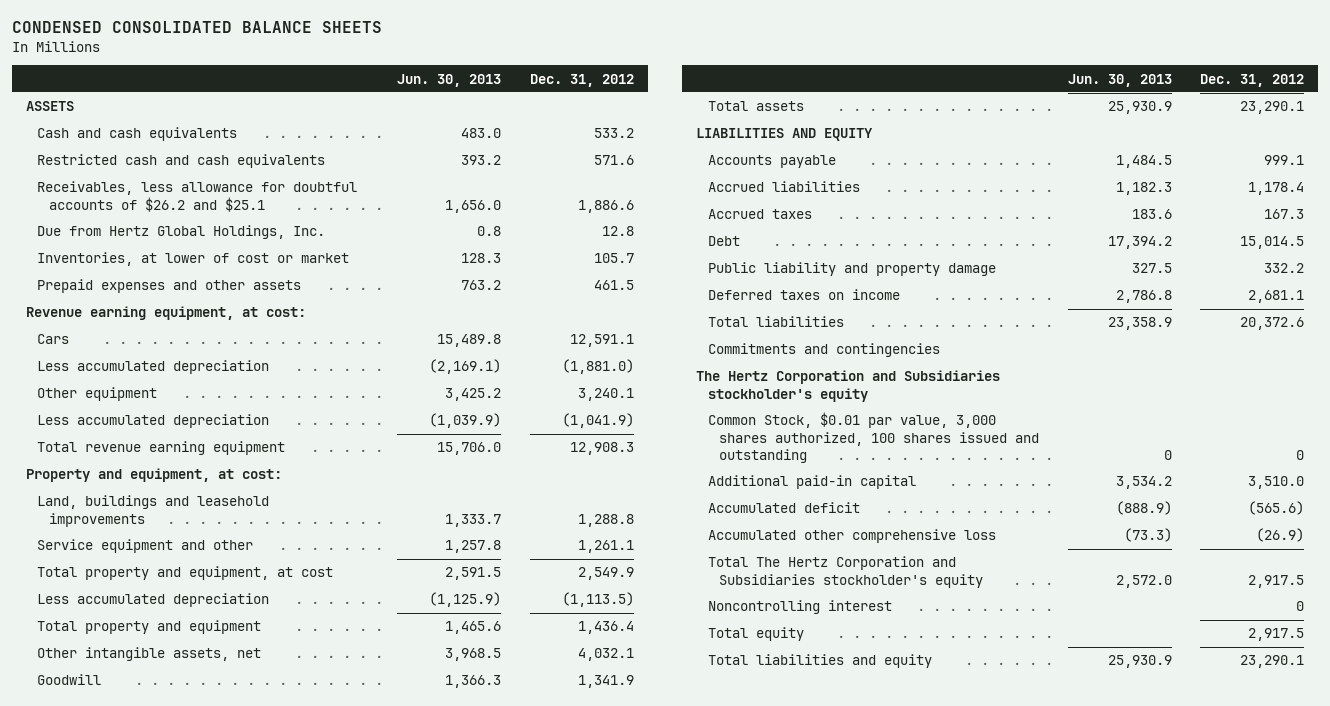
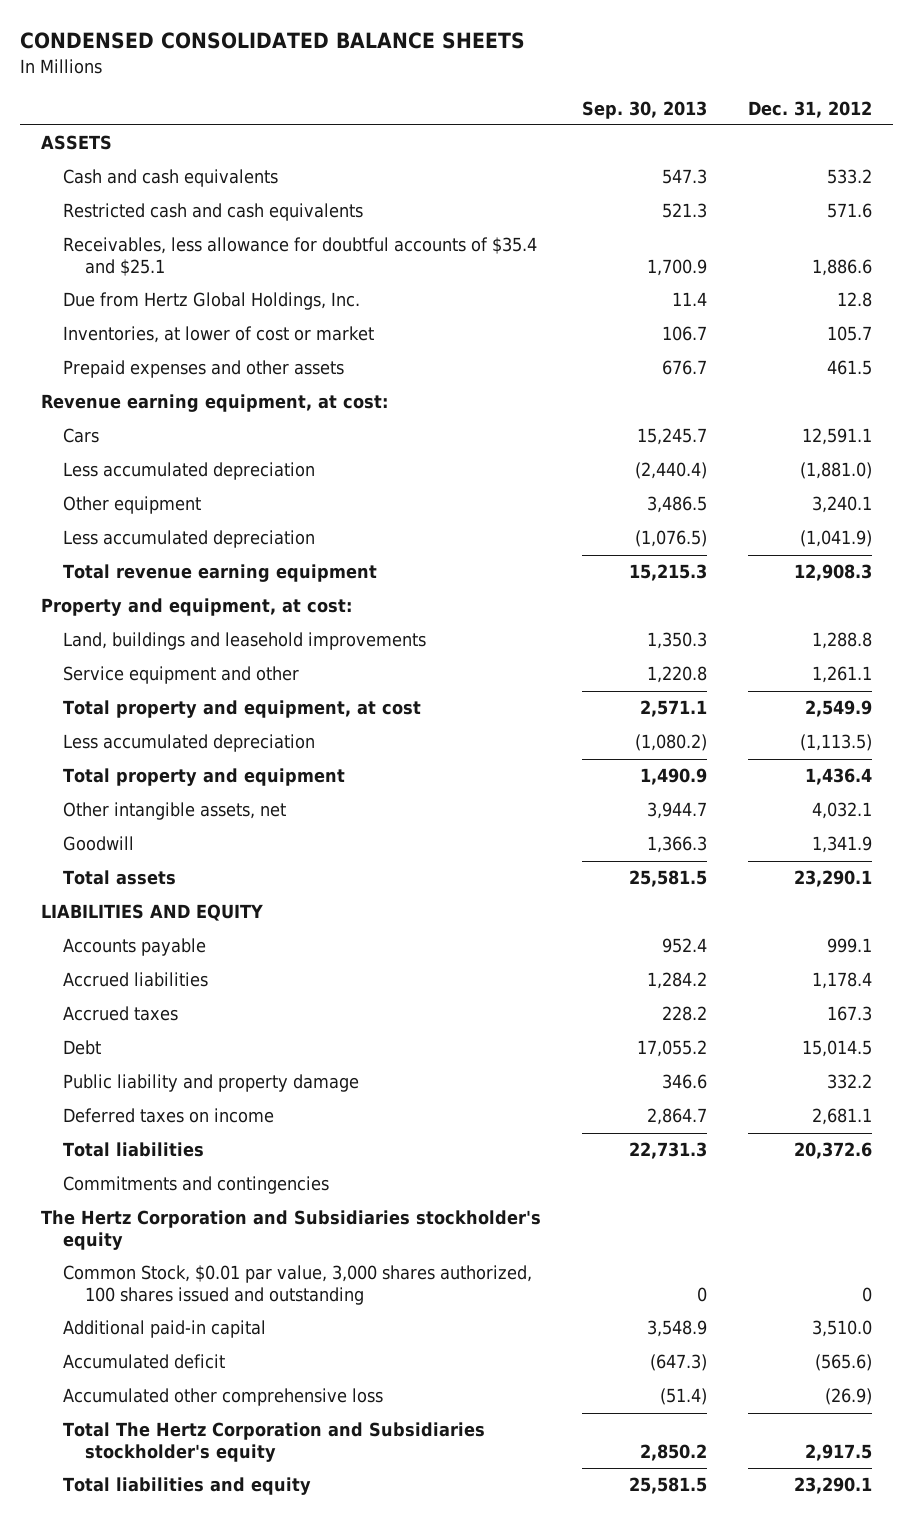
[397,73,502,87] Jun. 30, 2013 -> none
none -> [581,100,707,119] Sep. 30, 2013
[37,181,358,212] Receivables, less allowance for doubtful accounts of $26.2 and $25.1 -> [62,237,537,276] Receivables, less allowance for doubtful accounts of $35.4 and $25.1
[707,600,892,615] Noncontrolling interest -> none
[707,627,804,642] Total equity -> none

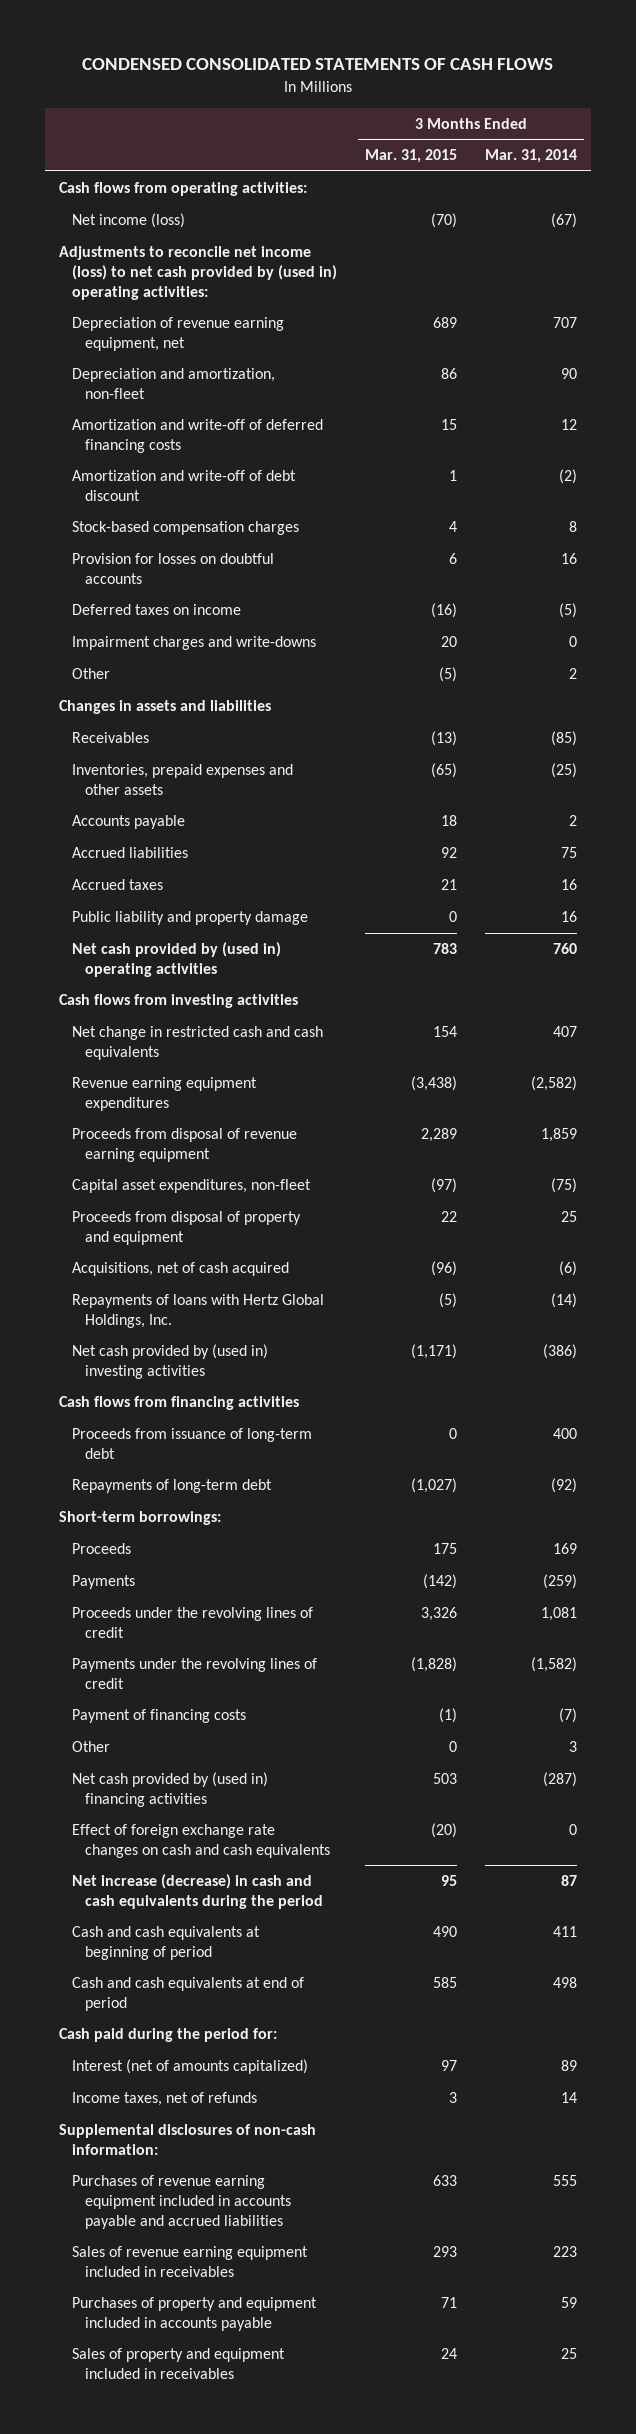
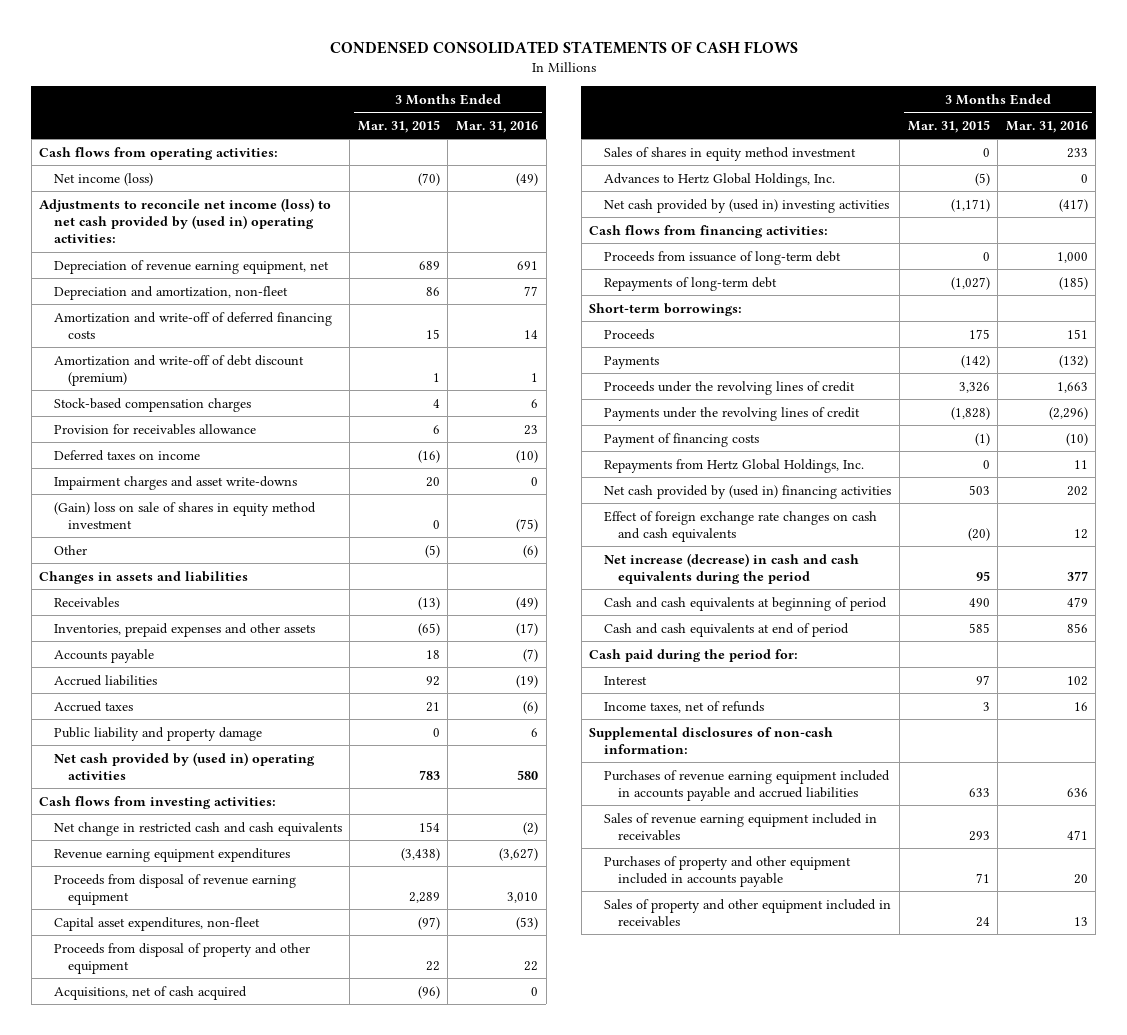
[484,149,577,164] Mar. 31, 2014 -> none
none -> [455,120,538,133] Mar. 31, 2016
[72,469,297,501] Amortization and write-off of debt discount -> [53,354,304,386] Amortization and write-off of debt discount (premium)
[72,552,275,584] Provision for losses on doubtful accounts -> [53,423,256,435] Provision for receivables allowance
[72,635,317,650] Impairment charges and write-downs -> [53,475,297,490] Impairment charges and asset write-downs
none -> [53,501,316,529] (Gain) loss on sale of shares in equity method investment
[59,993,299,1008] Cash flows from investing activities -> [39,795,277,809] Cash flows from investing activities:
[72,1210,302,1245] Proceeds from disposal of property and equipment -> [53,942,310,974] Proceeds from disposal of property and other equipment
none -> [603,146,856,161] Sales of shares in equity method investment
[72,1293,325,1328] Repayments of loans with Hertz Global Holdings, Inc. -> [603,172,835,187] Advances to Hertz Global Holdings, Inc.
[59,1395,300,1410] Cash flows from financing activities -> [589,224,829,238] Cash flows from financing activities:
[72,1740,111,1752] Other -> none
none -> [603,458,864,473] Repayments from Hertz Global Holdings, Inc.
[72,2058,309,2074] Interest (net of amounts capitalized) -> [603,675,647,685] Interest
[72,2296,318,2331] Purchases of property and equipment included in accounts payable -> [603,855,851,887] Purchases of property and other equipment included in accounts payable
[72,2347,286,2379] Sales of property and equipment included in receivables -> [603,898,891,927] Sales of property and other equipment included in receivables

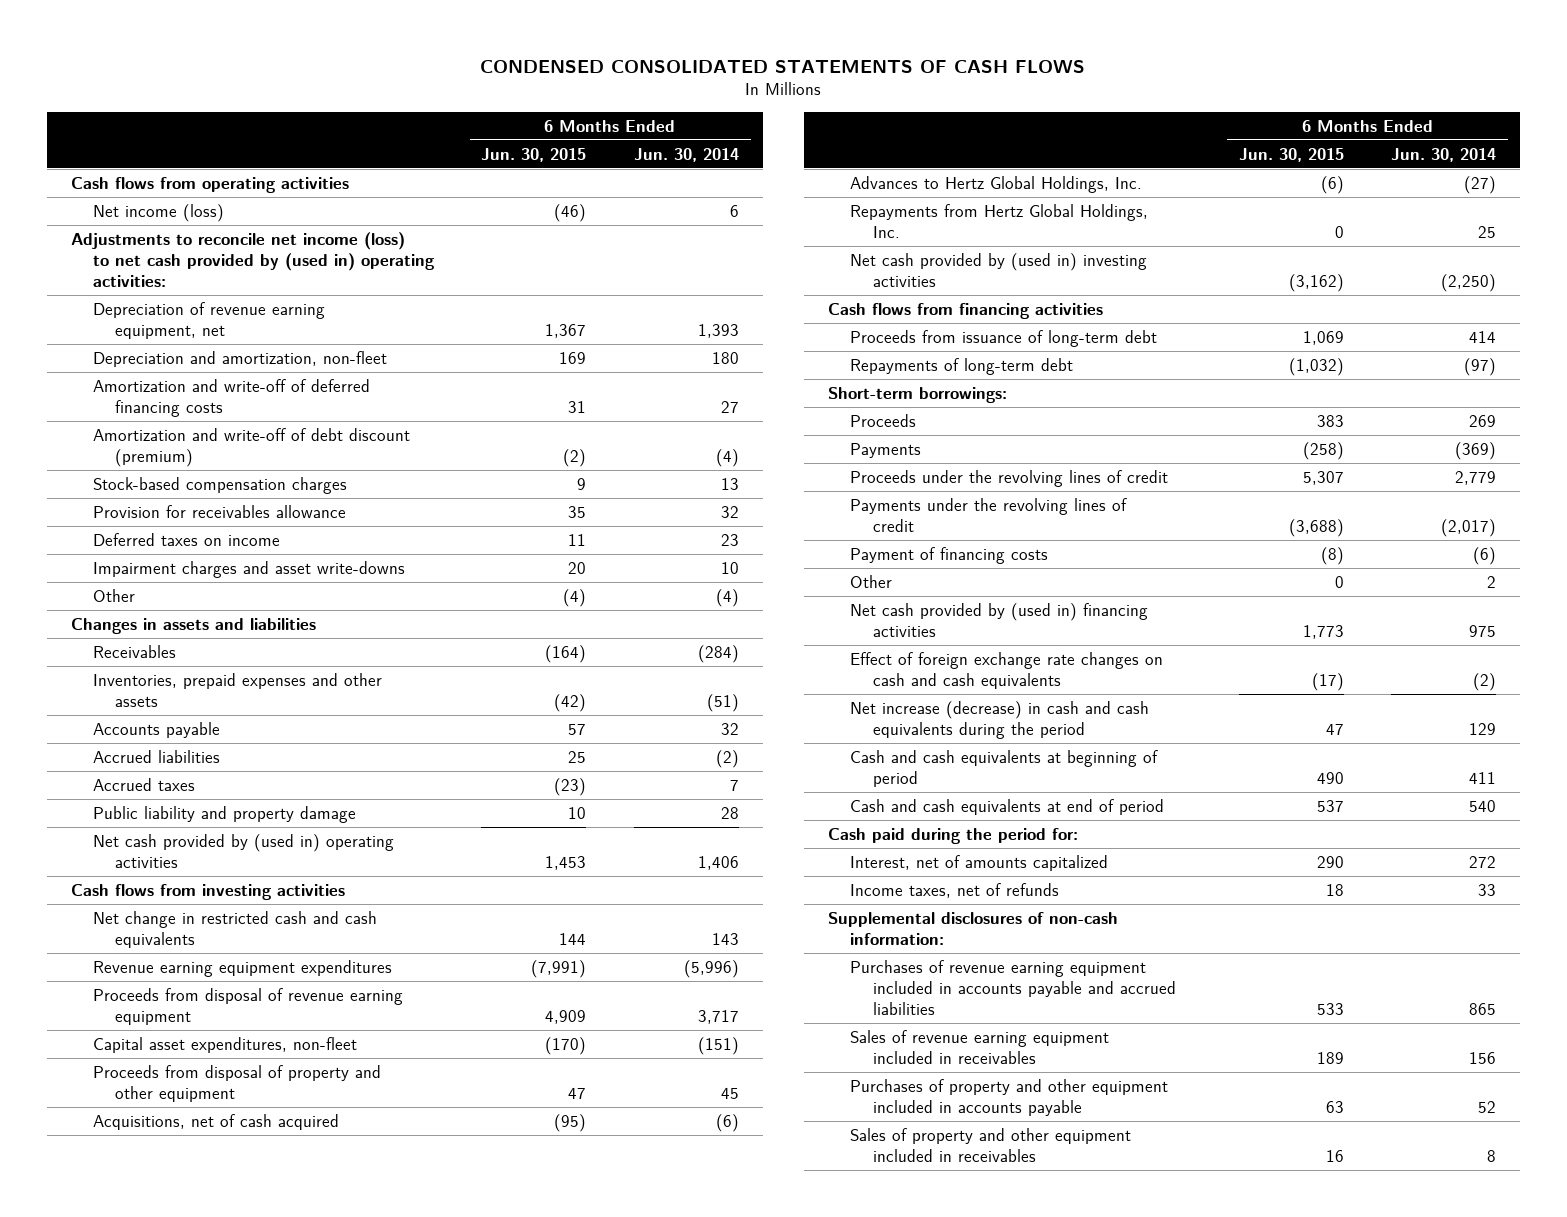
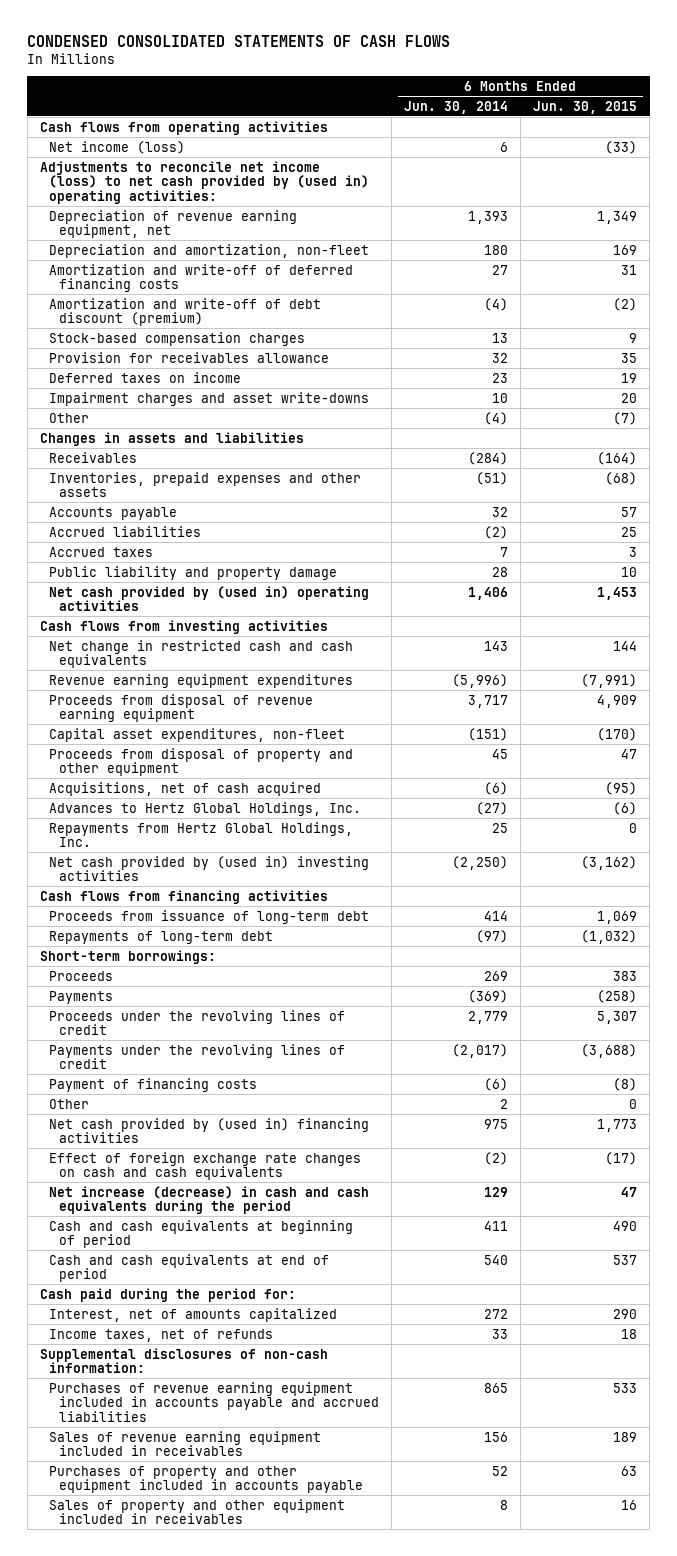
[554,203,587,222] (46) -> [604,140,637,154] (33)
[545,323,587,338] 1,367 -> [596,210,637,224] 1,349
[568,533,587,546] 11 -> [620,372,637,383] 19
[563,588,587,607] (4) -> [612,411,637,425] (7)
[554,693,587,712] (42) -> [604,471,637,485] (68)
[554,777,587,796] (23) -> [628,546,637,557] 3

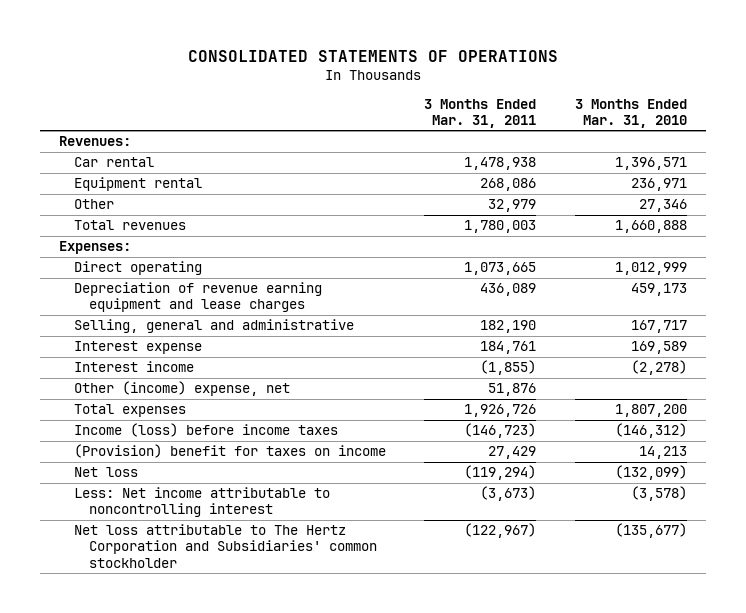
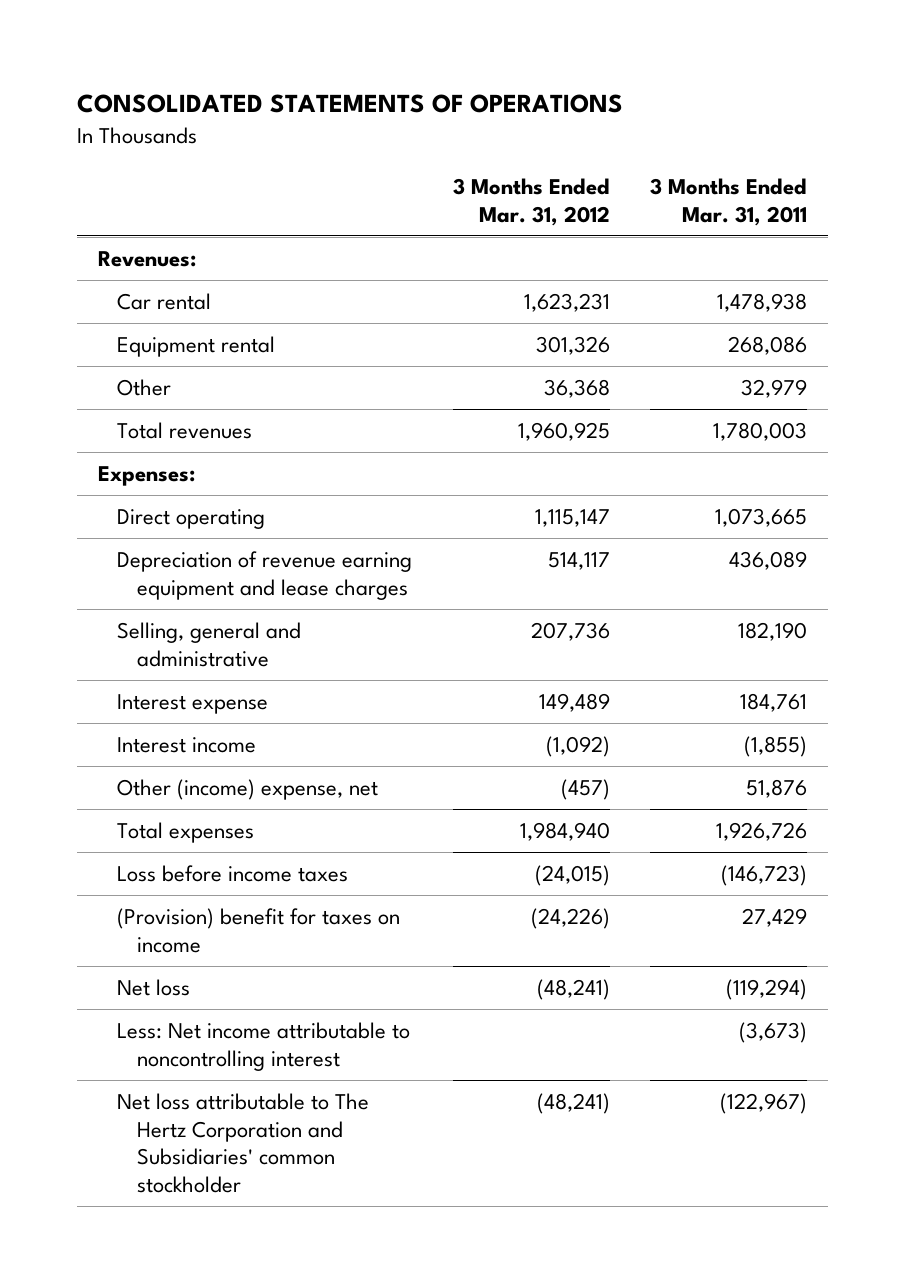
[574,98,687,129] 3 Months Ended Mar. 31, 2010 -> none
none -> [452,178,610,226] 3 Months Ended Mar. 31, 2012
[74,423,339,438] Income (loss) before income taxes -> [117,864,349,882] Loss before income taxes

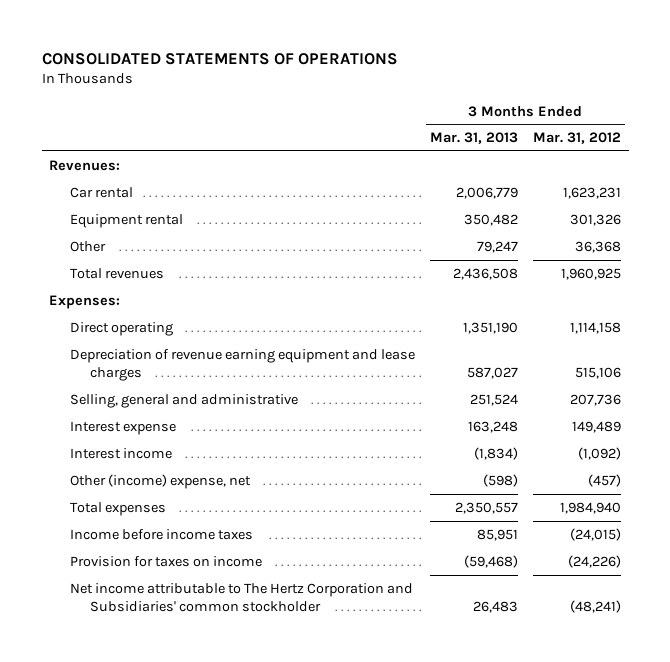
[650,178,808,226] 3 Months Ended Mar. 31, 2011 -> none
none -> [429,132,518,145] Mar. 31, 2013
[534,508,610,527] 1,115,147 -> [569,321,621,334] 1,114,158
[547,551,610,570] 514,117 -> [574,366,621,379] 515,106
[117,978,191,996] Net loss -> none
[117,1021,411,1071] Less: Net income attributable to noncontrolling interest -> none
[117,864,349,882] Loss before income taxes -> [69,528,253,540] Income before income taxes
[117,907,401,953] (Provision) benefit for taxes on income -> [69,555,262,567] Provision for taxes on income
[117,1092,370,1194] Net loss attributable to The Hertz Corporation and Subsidiaries' common stockholder -> [69,582,413,612] Net income attributable to The Hertz Corporation and Subsidiaries' common stockholder

